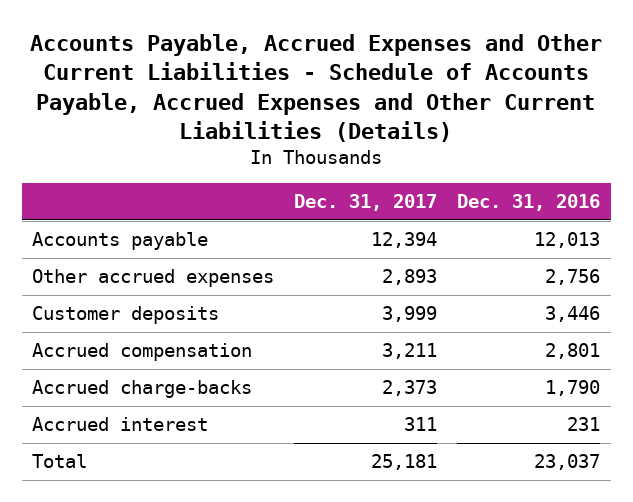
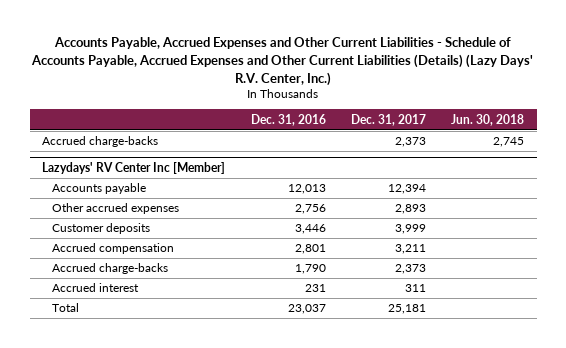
[30,34,603,142] Accounts Payable, Accrued Expenses and Other Current Liabilities - Schedule of Accounts Payable, Accrued Expenses and Other Current Liabilities (Details) -> [31,37,534,86] Accounts Payable, Accrued Expenses and Other Current Liabilities - Schedule of Accounts Payable, Accrued Expenses and Other Current Liabilities (Details) (Lazy Days' R.V. Center, Inc.)
none -> [450,113,524,126] Jun. 30, 2018
none -> [42,136,159,148] Accrued charge-backs
none -> [42,162,226,175] Lazydays' RV Center Inc [Member]

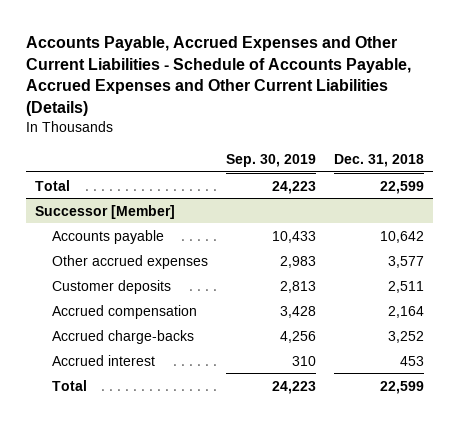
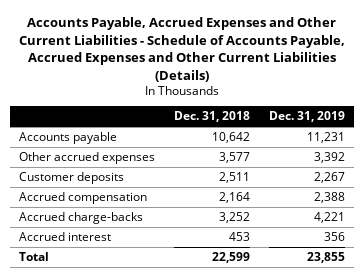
[225,153,316,167] Sep. 30, 2019 -> none
none -> [268,111,345,123] Dec. 31, 2019
[34,179,70,191] Total -> none
[34,204,175,219] Successor [Member] -> none

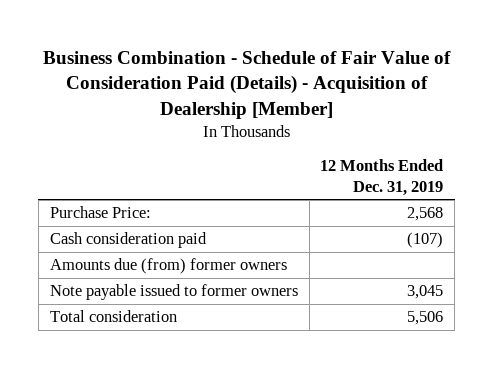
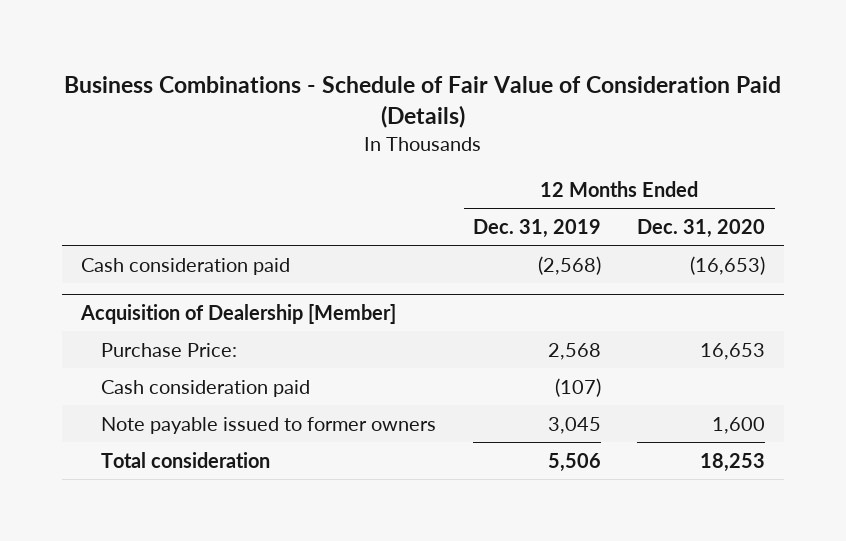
[42,50,451,119] Business Combination - Schedule of Fair Value of Consideration Paid (Details) - Acquisition of Dealership [Member] -> [64,76,782,129] Business Combinations - Schedule of Fair Value of Consideration Paid (Details)
none -> [637,218,766,238] Dec. 31, 2020
none -> [80,257,290,275] Cash consideration paid
none -> [79,304,396,325] Acquisition of Dealership [Member]
[49,258,287,275] Amounts due (from) former owners -> none

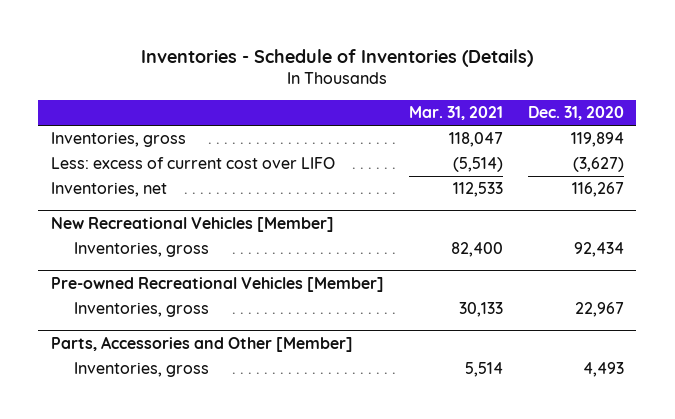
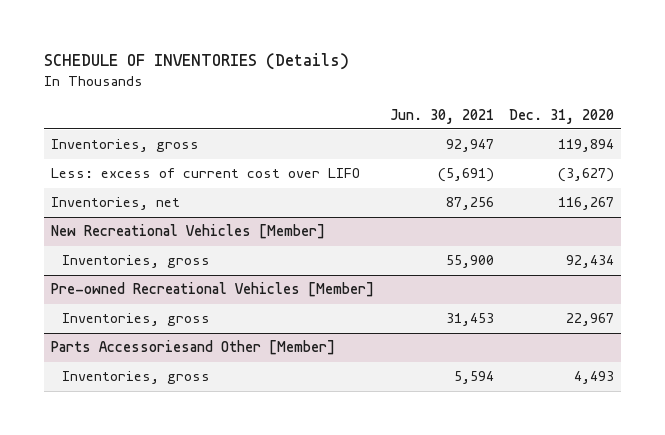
[141,48,534,67] Inventories - Schedule of Inventories (Details) -> [43,53,349,71] SCHEDULE OF INVENTORIES (Details)
[408,106,503,121] Mar. 31, 2021 -> none
none -> [389,108,494,124] Jun. 30, 2021
[50,335,353,352] Parts, Accessories and Other [Member] -> [51,340,336,356] Parts Accessoriesand Other [Member]

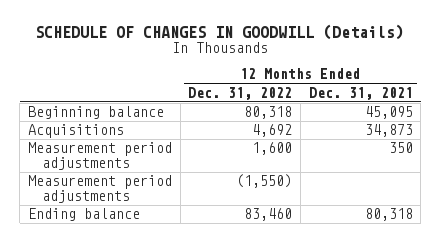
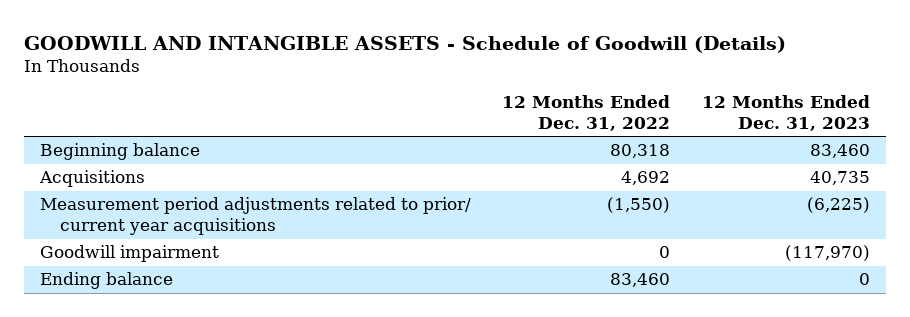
[35,23,405,40] SCHEDULE OF CHANGES IN GOODWILL (Details) -> [23,35,786,53] GOODWILL AND INTANGIBLE ASSETS - Schedule of Goodwill (Details)
[308,86,413,100] Dec. 31, 2021 -> none
none -> [702,94,871,131] 12 Months Ended Dec. 31, 2023
[28,175,173,203] Measurement period adjustments -> none
[28,142,173,170] Measurement period adjustments -> [39,197,471,236] Measurement period adjustments related to prior/ current year acquisitions
[252,142,293,156] 1,600 -> [607,197,671,214] (1,550)
none -> [39,245,219,263] Goodwill impairment

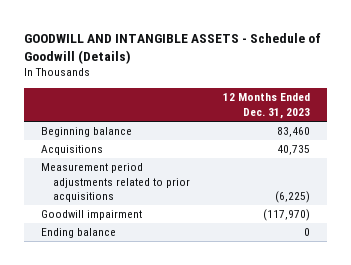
[502,94,671,131] 12 Months Ended Dec. 31, 2022 -> none
[39,197,471,236] Measurement period adjustments related to prior/ current year acquisitions -> [40,163,191,203] Measurement period adjustments related to prior acquisitions

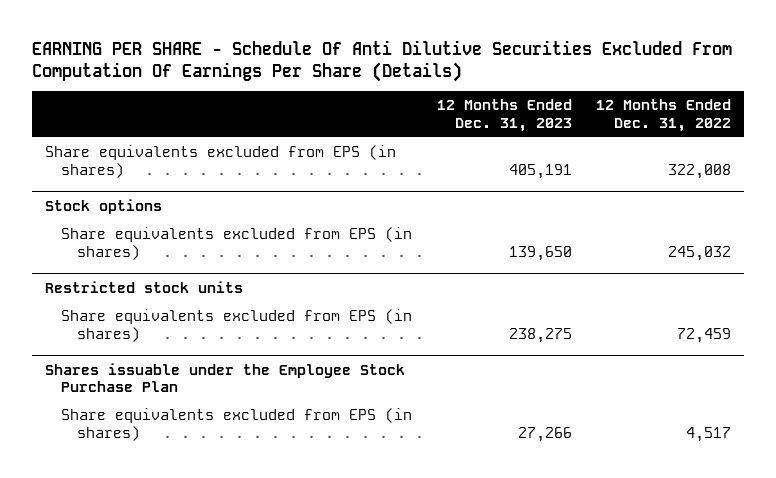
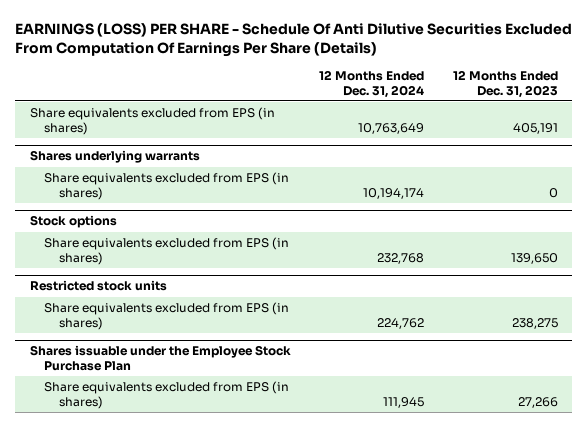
[32,39,733,82] EARNING PER SHARE - Schedule Of Anti Dilutive Securities Excluded From Computation Of Earnings Per Share (Details) -> [15,23,573,57] EARNINGS (LOSS) PER SHARE - Schedule Of Anti Dilutive Securities Excluded From Computation Of Earnings Per Share (Details)
[596,99,732,132] 12 Months Ended Dec. 31, 2022 -> none
none -> [319,70,425,98] 12 Months Ended Dec. 31, 2024
none -> [29,150,200,164] Shares underlying warrants
none -> [44,172,290,200] Share equivalents excluded from EPS (in shares)

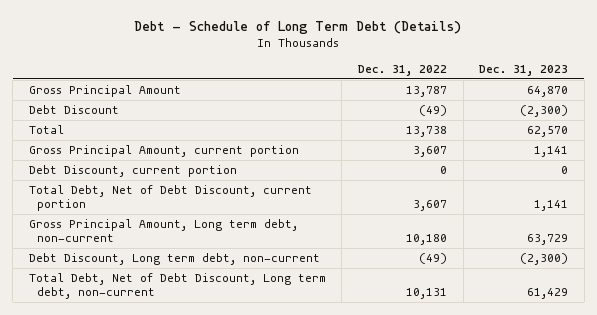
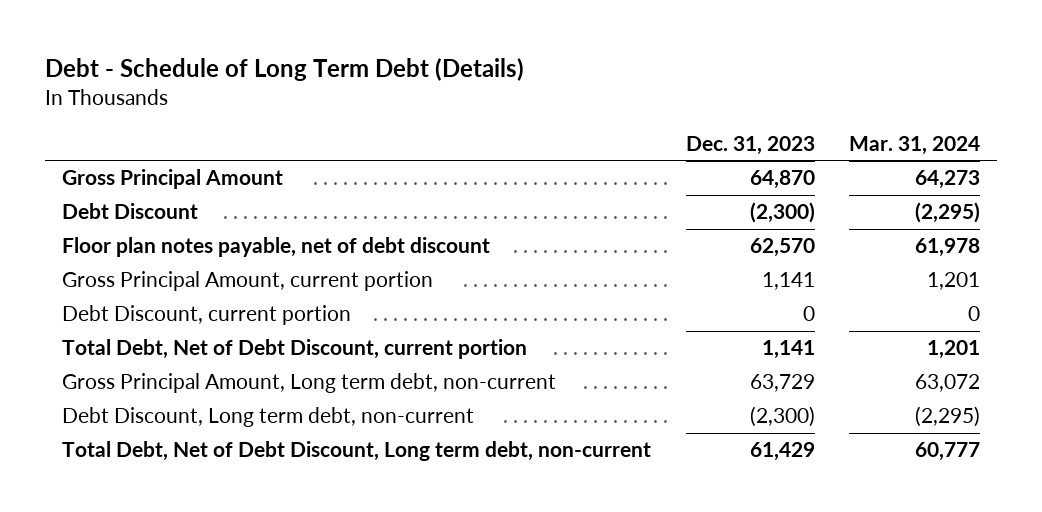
[357,65,447,77] Dec. 31, 2022 -> none
none -> [848,135,980,155] Mar. 31, 2024
[28,124,64,134] Total -> [62,237,491,258] Floor plan notes payable, net of debt discount

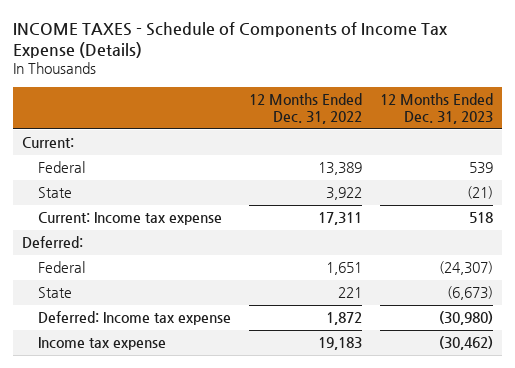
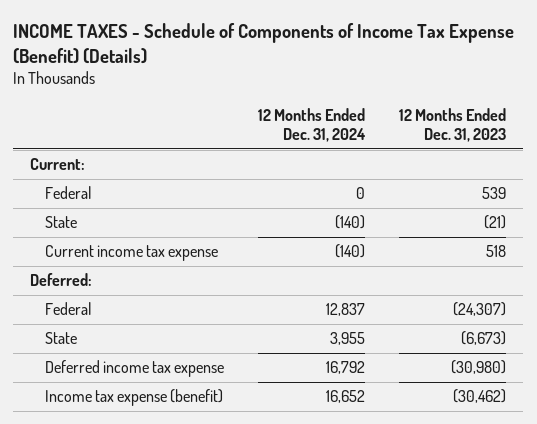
[12,21,448,58] INCOME TAXES - Schedule of Components of Income Tax Expense (Details) -> [13,23,515,64] INCOME TAXES - Schedule of Components of Income Tax Expense (Benefit) (Details)
[248,92,362,125] 12 Months Ended Dec. 31, 2022 -> none
none -> [258,107,367,143] 12 Months Ended Dec. 31, 2024
[37,212,222,226] Current: Income tax expense -> [45,245,219,262] Current income tax expense
[37,311,231,326] Deferred: Income tax expense -> [45,360,225,378] Deferred income tax expense
[37,337,166,351] Income tax expense -> [45,389,224,407] Income tax expense (benefit)

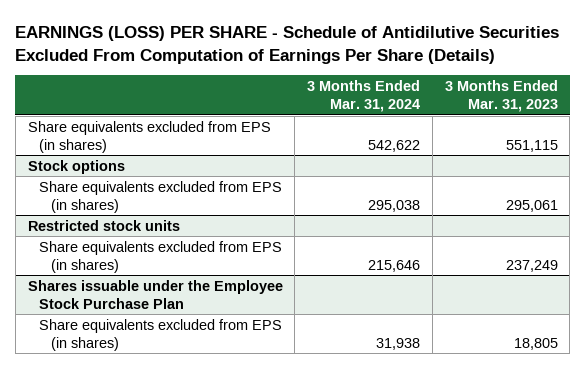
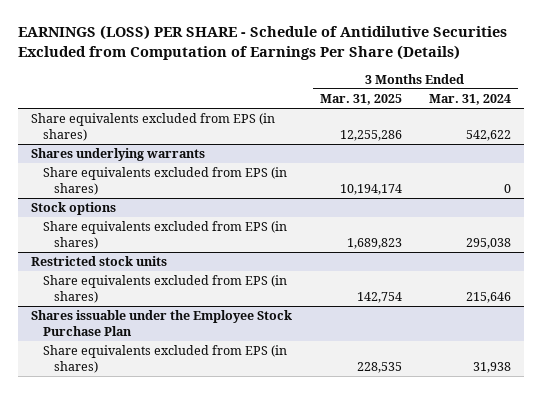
[15,26,560,64] EARNINGS (LOSS) PER SHARE - Schedule of Antidilutive Securities Excluded From Computation of Earnings Per Share (Details) -> [17,25,507,60] EARNINGS (LOSS) PER SHARE - Schedule of Antidilutive Securities Excluded from Computation of Earnings Per Share (Details)
[444,80,558,112] 3 Months Ended Mar. 31, 2023 -> none
none -> [319,93,402,105] Mar. 31, 2025
none -> [31,148,206,162] Shares underlying warrants
none -> [42,167,287,195] Share equivalents excluded from EPS (in shares)

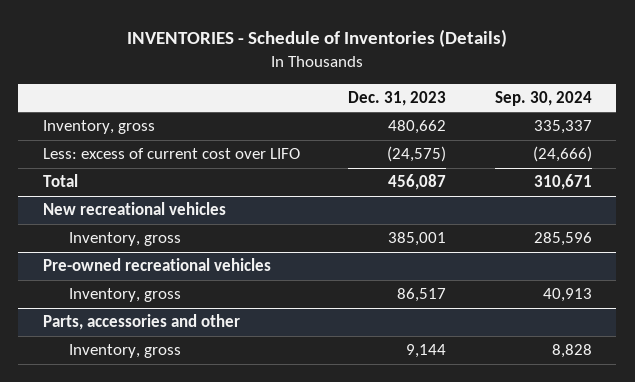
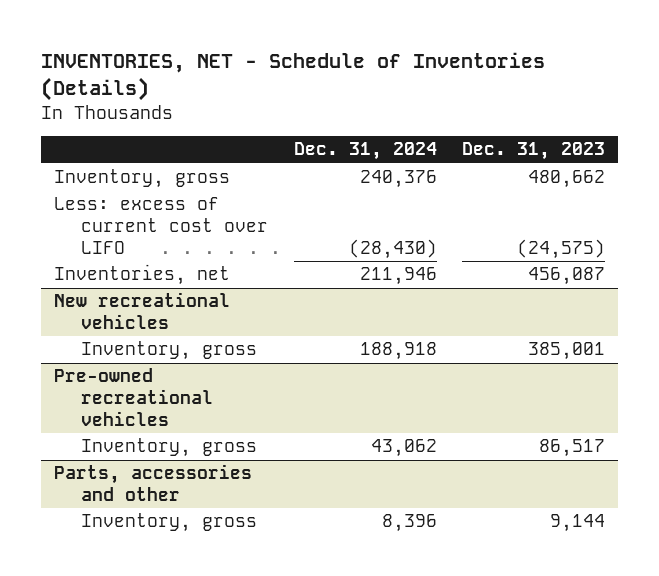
[127,29,508,48] INVENTORIES - Schedule of Inventories (Details) -> [40,51,545,102] INVENTORIES, NET - Schedule of Inventories (Details)
[494,90,592,106] Sep. 30, 2024 -> none
none -> [293,142,437,161] Dec. 31, 2024
[42,174,78,188] Total -> [53,264,230,286] Inventories, net

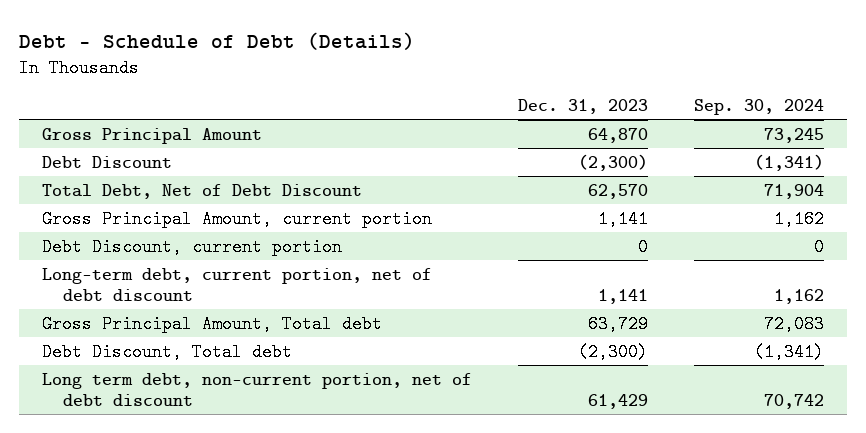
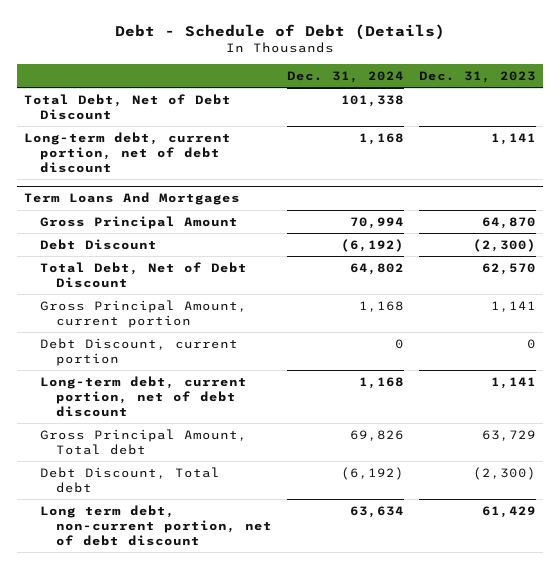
[694,99,825,116] Sep. 30, 2024 -> none
none -> [286,70,404,83] Dec. 31, 2024
none -> [24,93,232,120] Total Debt, Net of Debt Discount
none -> [24,131,232,173] Long-term debt, current portion, net of debt discount
none -> [24,192,241,206] Term Loans And Mortgages

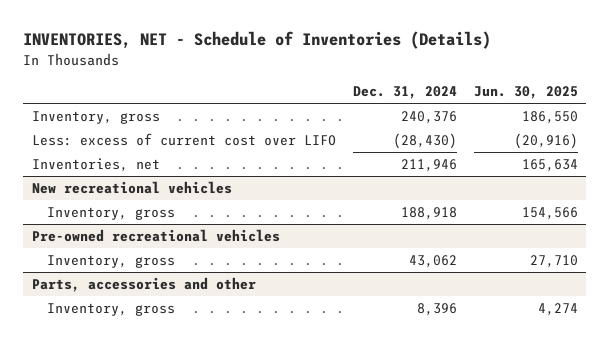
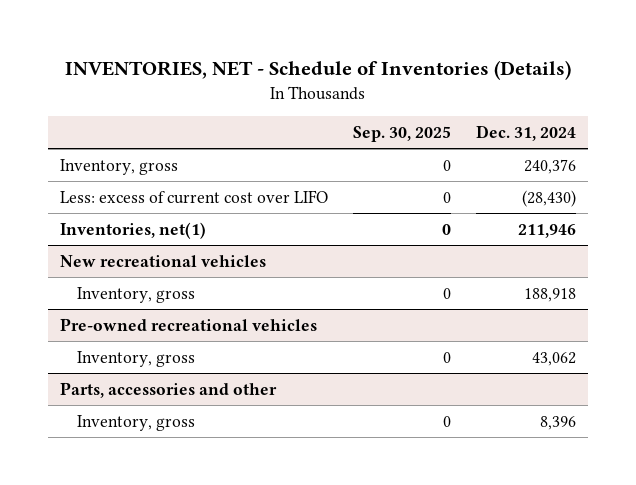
[473,85,578,99] Jun. 30, 2025 -> none
none -> [352,126,451,143] Sep. 30, 2025
[31,158,160,173] Inventories, net -> [60,221,207,239] Inventories, net(1)

